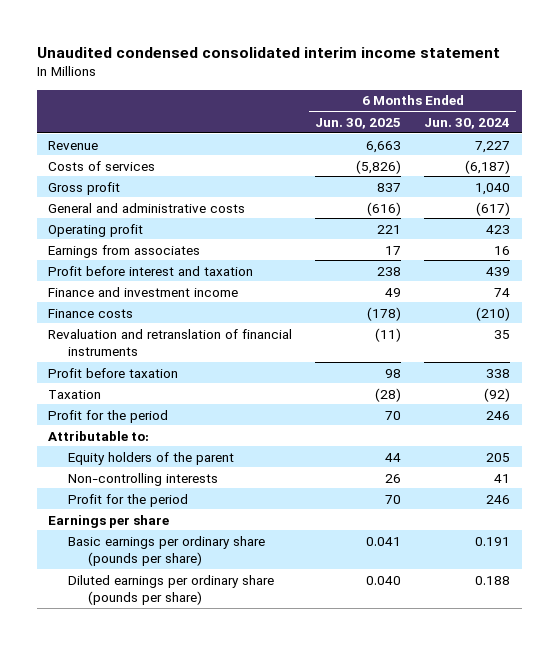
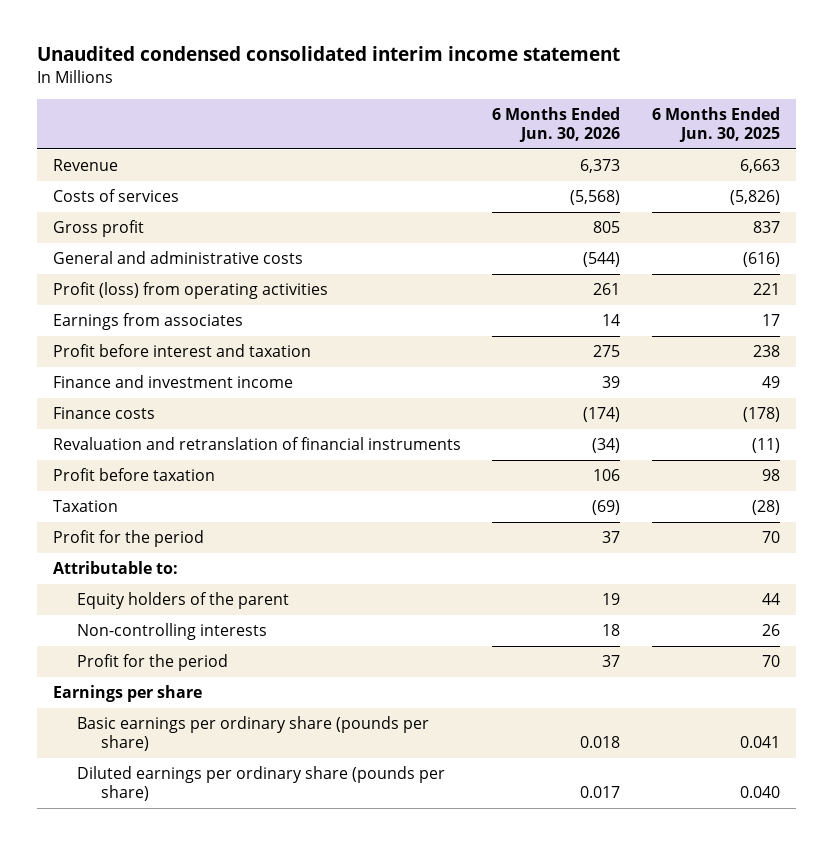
[424,117,511,129] Jun. 30, 2024 -> none
none -> [492,106,621,143] 6 Months Ended Jun. 30, 2026
[48,223,144,237] Operating profit -> [52,281,328,299] Profit (loss) from operating activities

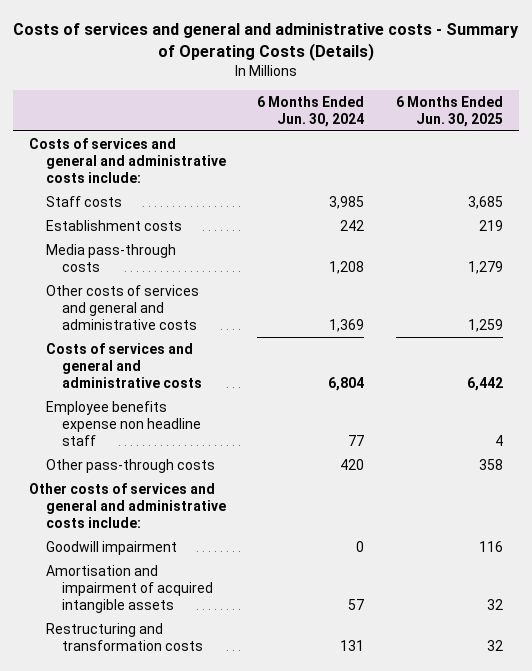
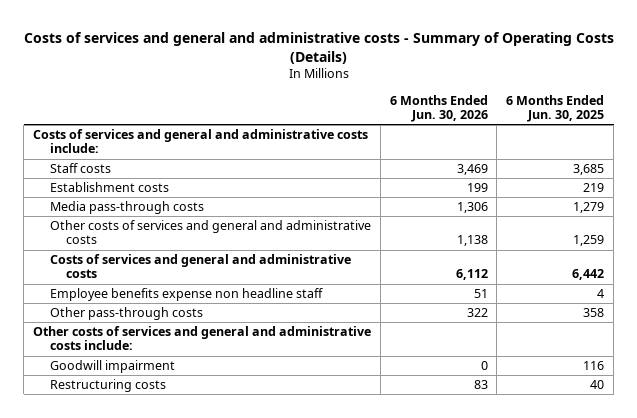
[257,95,365,127] 6 Months Ended Jun. 30, 2024 -> none
none -> [389,94,488,123] 6 Months Ended Jun. 30, 2026
[45,564,214,613] Amortisation and impairment of acquired intangible assets -> none
[45,622,204,651] Restructuring and transformation costs -> [49,378,166,392] Restructuring costs
[487,639,504,651] 32 -> [590,379,605,389] 40

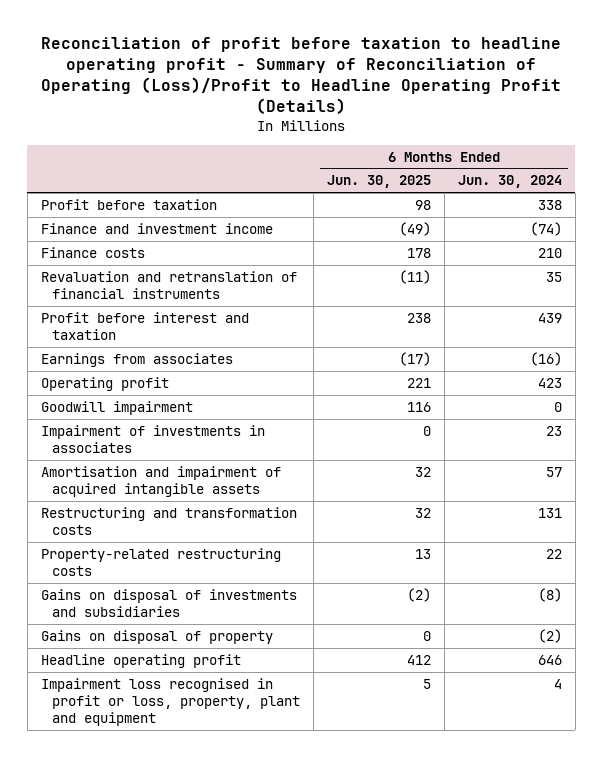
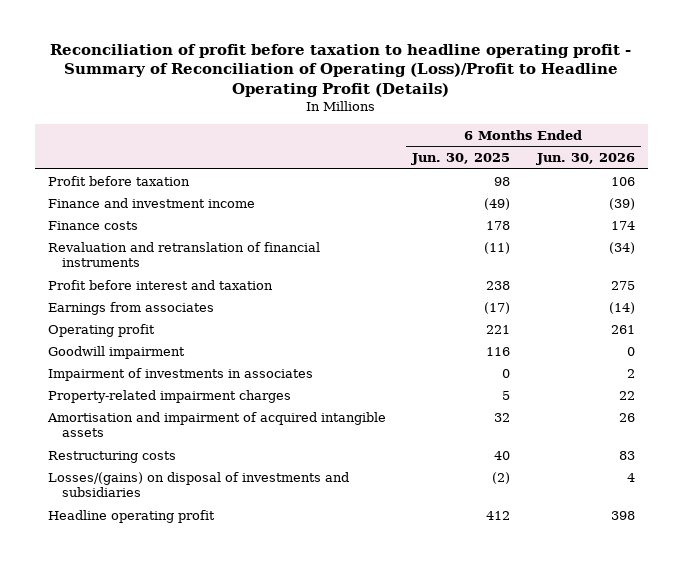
[457,175,562,189] Jun. 30, 2024 -> none
none -> [535,153,635,166] Jun. 30, 2026
none -> [47,389,291,403] Property-related impairment charges
[40,547,281,577] Property-related restructuring costs -> none
[40,629,273,644] Gains on disposal of property -> none
[40,506,297,536] Restructuring and transformation costs -> [47,450,176,463] Restructuring costs
[415,507,432,518] 32 -> [494,450,511,460] 40
[40,588,297,618] Gains on disposal of investments and subsidiaries -> [47,471,349,498] Losses/(gains) on disposal of investments and subsidiaries
[40,677,301,727] Impairment loss recognised in profit or loss, property, plant and equipment -> none

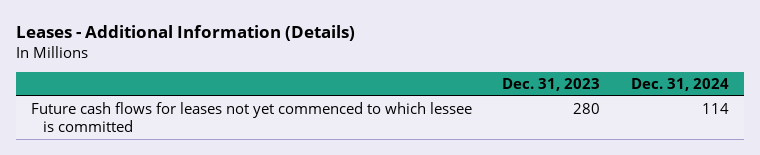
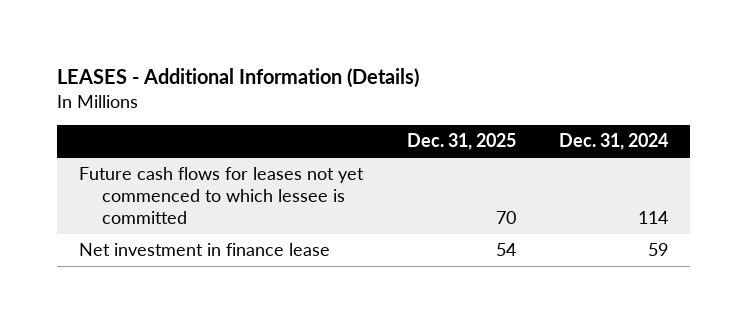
[15,25,355,42] Leases - Additional Information (Details) -> [57,68,420,89] LEASES - Additional Information (Details)
[502,78,601,92] Dec. 31, 2023 -> none
none -> [406,133,516,151] Dec. 31, 2025
none -> [79,243,331,257] Net investment in finance lease

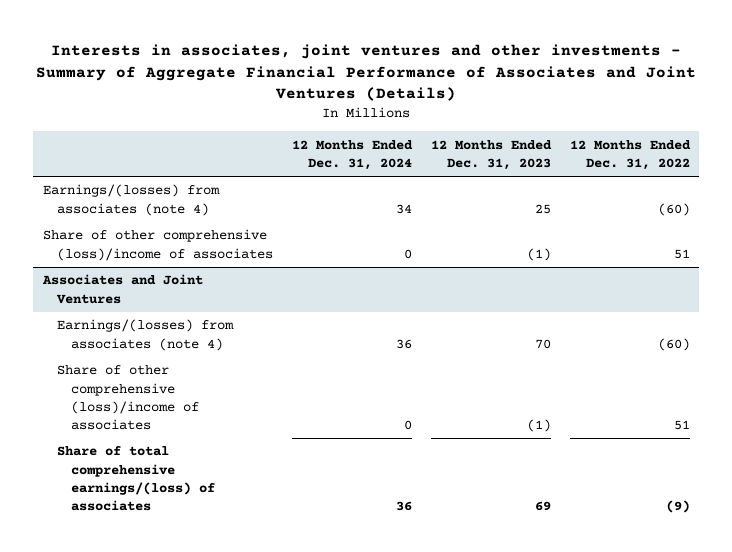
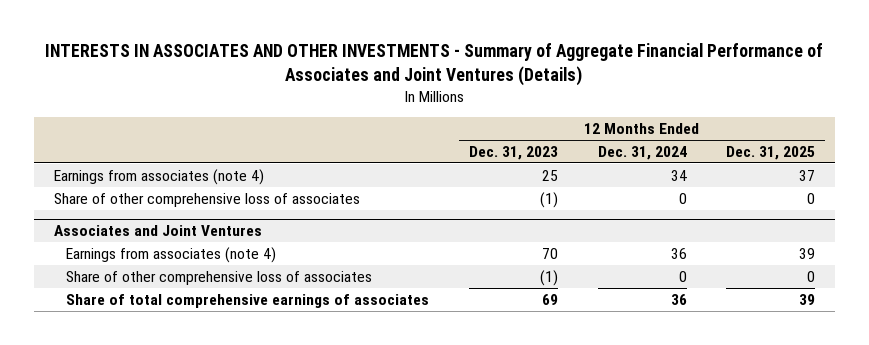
[36,43,697,102] Interests in associates, joint ventures and other investments - Summary of Aggregate Financial Performance of Associates and Joint Ventures (Details) -> [45,43,824,87] INTERESTS IN ASSOCIATES AND OTHER INVESTMENTS - Summary of Aggregate Financial Performance of Associates and Joint Ventures (Details)
[569,139,691,171] 12 Months Ended Dec. 31, 2022 -> none
none -> [726,145,816,160] Dec. 31, 2025
[42,184,220,216] Earnings/(losses) from associates (note 4) -> [53,168,264,185] Earnings from associates (note 4)
[42,229,273,261] Share of other comprehensive (loss)/income of associates -> [53,192,360,207] Share of other comprehensive loss of associates
[56,319,234,351] Earnings/(losses) from associates (note 4) -> [66,246,277,263] Earnings from associates (note 4)
[56,365,199,430] Share of other comprehensive (loss)/income of associates -> [66,270,373,285] Share of other comprehensive loss of associates
[56,446,215,511] Share of total comprehensive earnings/(loss) of associates -> [66,293,430,308] Share of total comprehensive earnings of associates

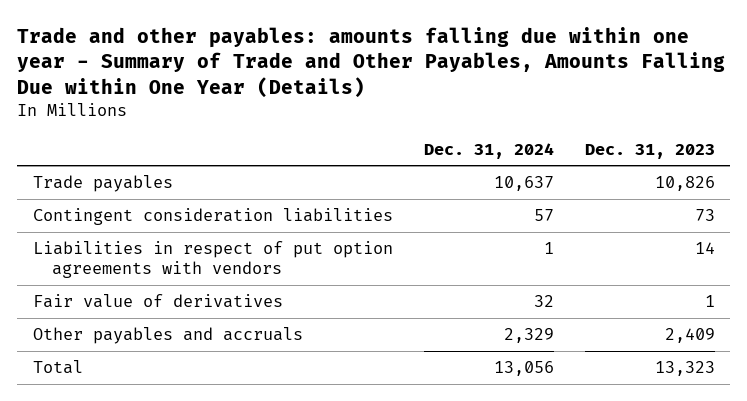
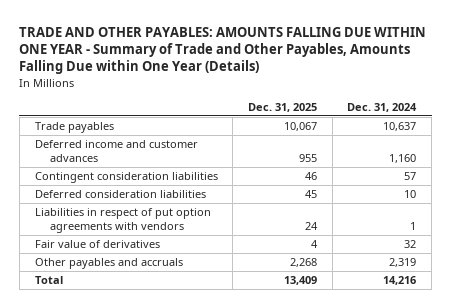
[17,26,726,98] Trade and other payables: amounts falling due within one year - Summary of Trade and Other Payables, Amounts Falling Due within One Year (Details) -> [19,26,427,75] TRADE AND OTHER PAYABLES: AMOUNTS FALLING DUE WITHIN ONE YEAR - Summary of Trade and Other Payables, Amounts Falling Due within One Year (Details)
[584,143,715,159] Dec. 31, 2023 -> none
none -> [248,102,318,112] Dec. 31, 2025
none -> [34,139,198,163] Deferred income and customer advances
none -> [34,189,206,198] Deferred consideration liabilities
[503,328,554,344] 2,329 -> [389,257,417,267] 2,319
[493,361,554,377] 13,056 -> [383,275,417,285] 14,216

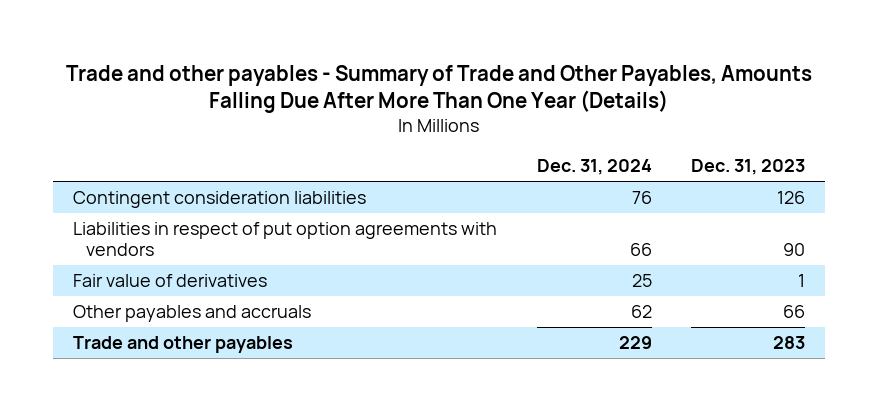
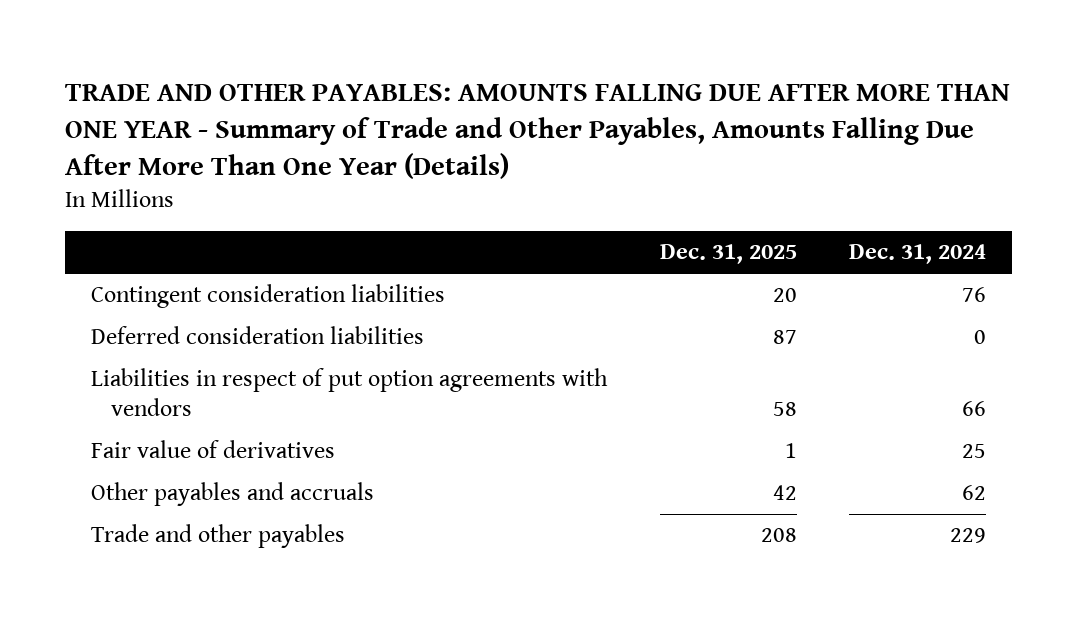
[66,64,813,114] Trade and other payables - Summary of Trade and Other Payables, Amounts Falling Due After More Than One Year (Details) -> [64,84,1010,180] TRADE AND OTHER PAYABLES: AMOUNTS FALLING DUE AFTER MORE THAN ONE YEAR - Summary of Trade and Other Payables, Amounts Falling Due After More Than One Year (Details)
[691,159,806,176] Dec. 31, 2023 -> none
none -> [659,244,797,265] Dec. 31, 2025
none -> [90,326,424,345] Deferred consideration liabilities

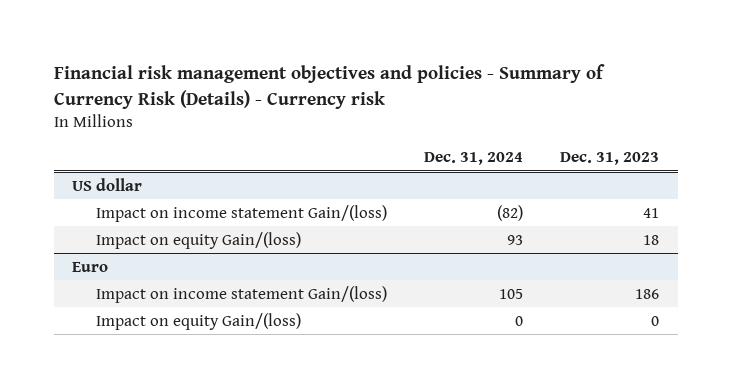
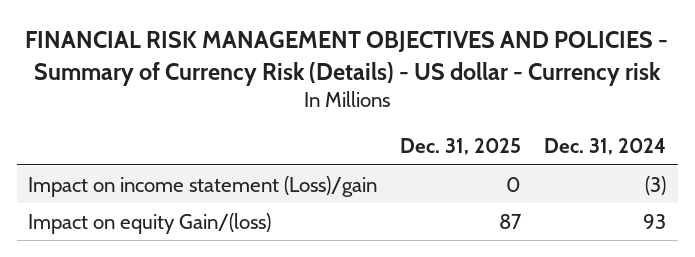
[53,64,605,109] Financial risk management objectives and policies - Summary of Currency Risk (Details) - Currency risk -> [25,31,669,86] FINANCIAL RISK MANAGEMENT OBJECTIVES AND POLICIES - Summary of Currency Risk (Details) - US dollar - Currency risk
[560,152,660,166] Dec. 31, 2023 -> none
none -> [400,138,522,156] Dec. 31, 2025
[72,177,143,191] US dollar -> none
[96,204,388,222] Impact on income statement Gain/(loss) -> [28,175,378,197] Impact on income statement (Loss)/gain
[497,204,524,221] (82) -> [645,175,667,195] (3)
[72,261,109,272] Euro -> none
[96,285,388,303] Impact on income statement Gain/(loss) -> none
[96,312,302,330] Impact on equity Gain/(loss) -> none

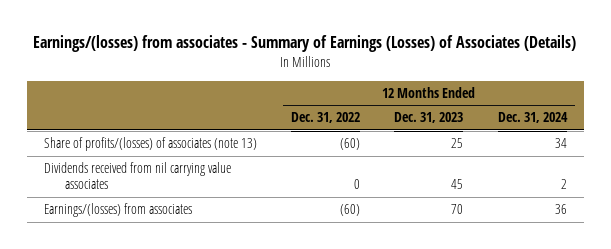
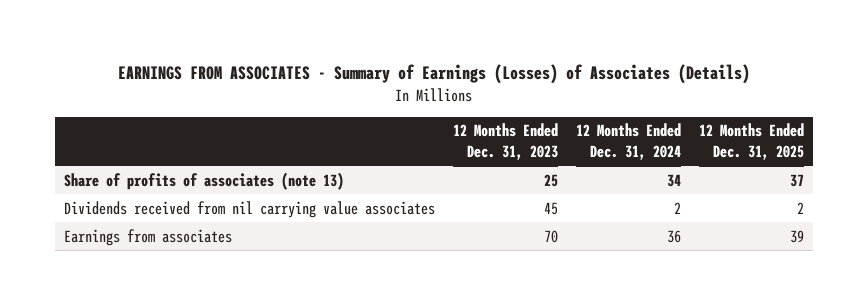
[33,35,577,53] Earnings/(losses) from associates - Summary of Earnings (Losses) of Associates (Details) -> [117,64,750,85] EARNINGS FROM ASSOCIATES - Summary of Earnings (Losses) of Associates (Details)
[291,112,361,124] Dec. 31, 2022 -> none
none -> [698,123,804,160] 12 Months Ended Dec. 31, 2025
[43,137,257,152] Share of profits/(losses) of associates (note 13) -> [63,171,344,190] Share of profits of associates (note 13)
[43,203,192,218] Earnings/(losses) from associates -> [63,228,232,246] Earnings from associates

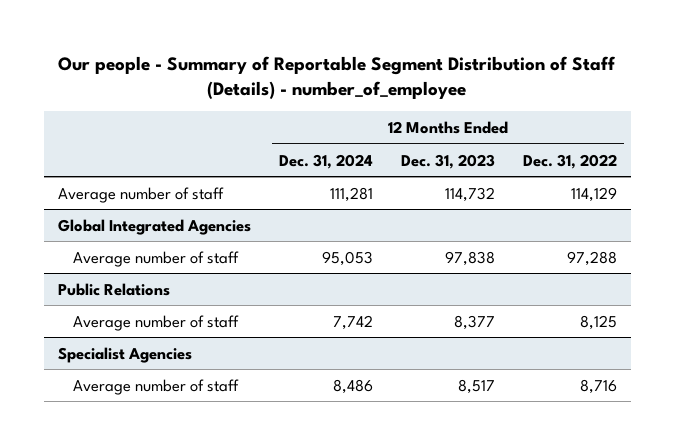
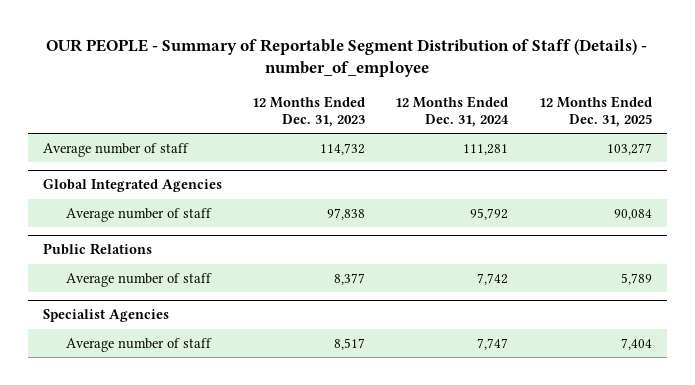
[58,55,617,100] Our people - Summary of Reportable Segment Distribution of Staff (Details) - number_of_employee -> [46,38,648,78] OUR PEOPLE - Summary of Reportable Segment Distribution of Staff (Details) - number_of_employee
[522,153,617,169] Dec. 31, 2022 -> none
none -> [538,95,652,127] 12 Months Ended Dec. 31, 2025
[322,250,374,266] 95,053 -> [470,207,509,220] 95,792
[333,378,374,394] 8,486 -> [477,337,509,350] 7,747

